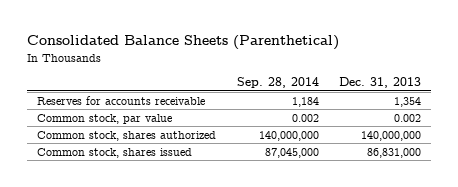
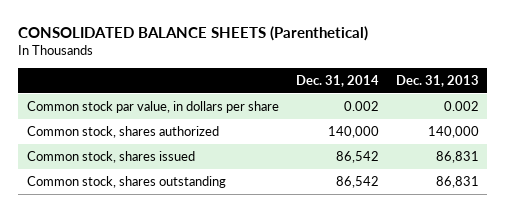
[27,35,340,51] Consolidated Balance Sheets (Parenthetical) -> [18,26,369,42] CONSOLIDATED BALANCE SHEETS (Parenthetical)
[236,77,319,89] Sep. 28, 2014 -> none
none -> [295,75,379,88] Dec. 31, 2014
[37,95,206,105] Reserves for accounts receivable -> none
[37,113,173,124] Common stock, par value -> [26,100,279,113] Common stock par value, in dollars per share
[361,130,422,141] 140,000,000 -> [427,125,479,138] 140,000
[367,147,422,158] 86,831,000 -> [435,150,479,163] 86,831
none -> [26,175,226,188] Common stock, shares outstanding

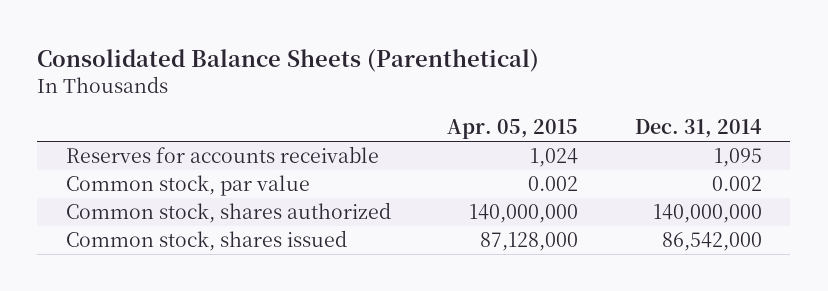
[18,26,369,42] CONSOLIDATED BALANCE SHEETS (Parenthetical) -> [37,49,540,73] Consolidated Balance Sheets (Parenthetical)
[395,75,479,88] Dec. 31, 2013 -> none
none -> [447,118,579,139] Apr. 05, 2015
[26,175,226,188] Common stock, shares outstanding -> none
none -> [65,146,379,164] Reserves for accounts receivable
[26,100,279,113] Common stock par value, in dollars per share -> [65,175,310,197] Common stock, par value
[327,125,379,138] 140,000 -> [652,204,762,224] 140,000,000
[335,150,379,163] 86,542 -> [661,232,762,252] 86,542,000

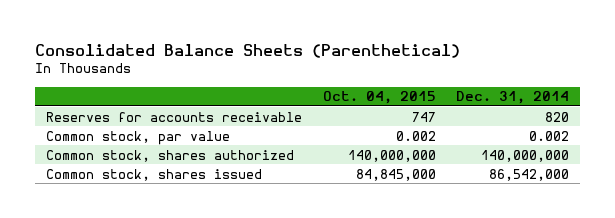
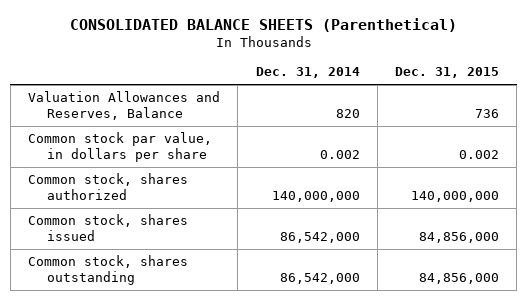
[35,43,461,58] Consolidated Balance Sheets (Parenthetical) -> [69,17,457,32] CONSOLIDATED BALANCE SHEETS (Parenthetical)
[322,91,436,105] Oct. 04, 2015 -> none
none -> [395,67,500,79] Dec. 31, 2015
[45,111,302,122] Reserves for accounts receivable -> none
none -> [28,91,221,120] Valuation Allowances and Reserves, Balance
[45,130,230,145] Common stock, par value -> [28,132,213,162] Common stock par value, in dollars per share
none -> [28,255,189,285] Common stock, shares outstanding

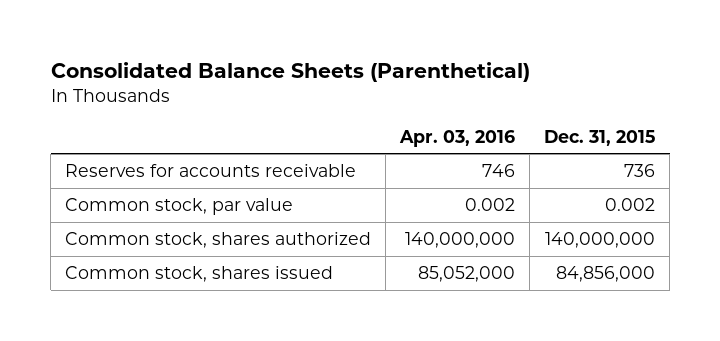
[69,17,457,32] CONSOLIDATED BALANCE SHEETS (Parenthetical) -> [50,61,530,82] Consolidated Balance Sheets (Parenthetical)
[255,67,360,79] Dec. 31, 2014 -> none
none -> [399,129,516,147] Apr. 03, 2016
[28,91,221,120] Valuation Allowances and Reserves, Balance -> [65,164,357,178] Reserves for accounts receivable
[28,132,213,162] Common stock par value, in dollars per share -> [65,198,294,216] Common stock, par value
[28,255,189,285] Common stock, shares outstanding -> none

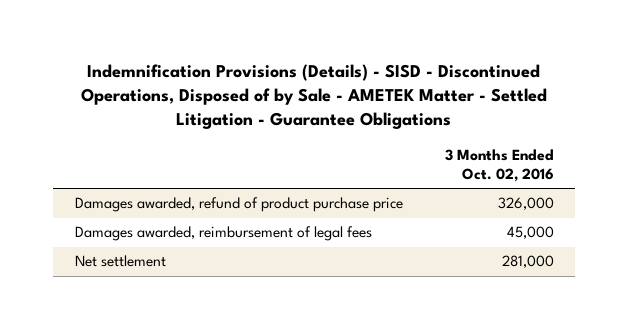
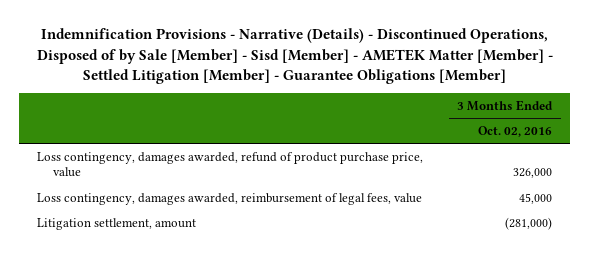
[81,64,548,130] Indemnification Provisions (Details) - SISD - Discontinued Operations, Disposed of by Sale - AMETEK Matter - Settled Litigation - Guarantee Obligations -> [36,28,553,84] Indemnification Provisions - Narrative (Details) - Discontinued Operations, Disposed of by Sale [Member] - Sisd [Member] - AMETEK Matter [Member] - Settled Litigation [Member] - Guarantee Obligations [Member]
[74,197,403,213] Damages awarded, refund of product purchase price -> [36,151,423,178] Loss contingency, damages awarded, refund of product purchase price, value
[74,226,372,242] Damages awarded, reimbursement of legal fees -> [36,192,422,205] Loss contingency, damages awarded, reimbursement of legal fees, value
[74,255,166,268] Net settlement -> [36,217,196,230] Litigation settlement, amount
[502,255,555,269] 281,000 -> [505,216,553,230] (281,000)

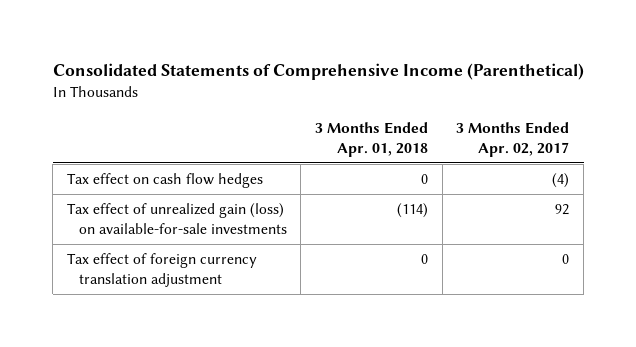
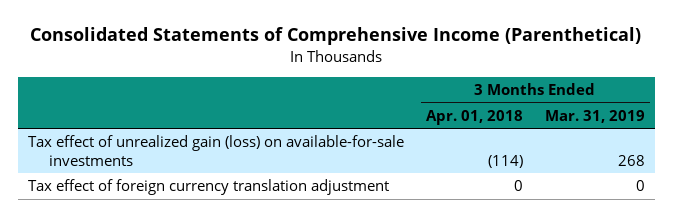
[456,121,570,157] 3 Months Ended Apr. 02, 2017 -> none
none -> [544,109,645,123] Mar. 31, 2019
[66,173,263,189] Tax effect on cash flow hedges -> none

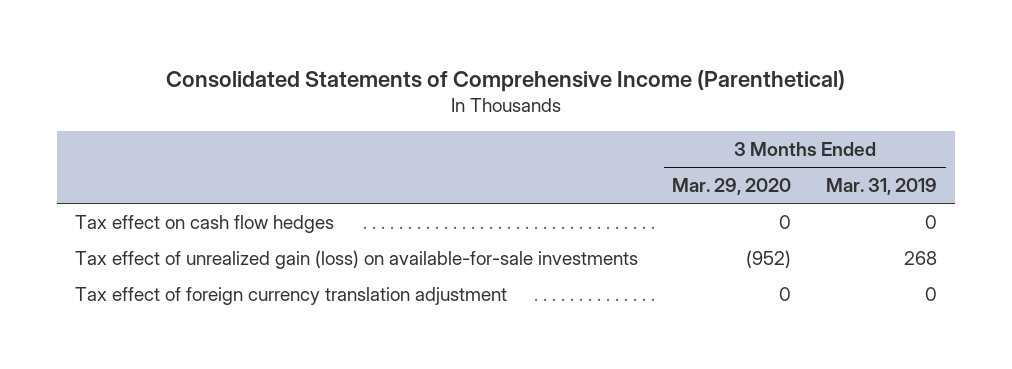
[425,109,523,125] Apr. 01, 2018 -> none
none -> [672,178,792,196] Mar. 29, 2020
none -> [74,214,334,233] Tax effect on cash flow hedges

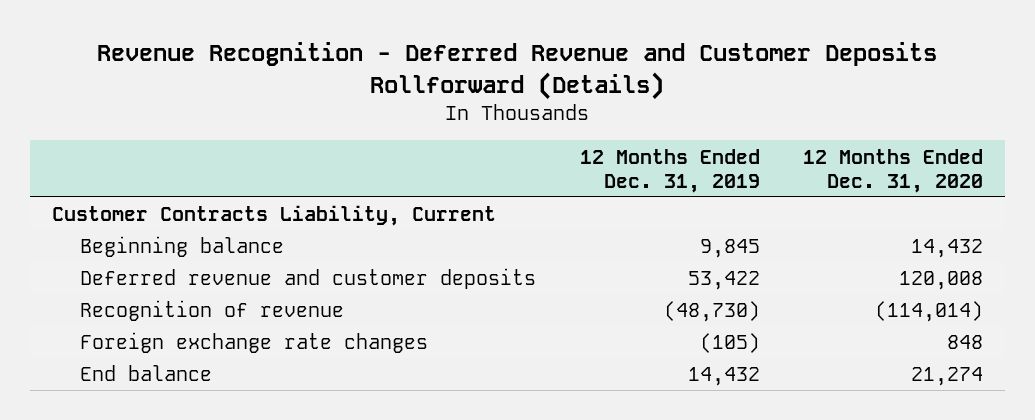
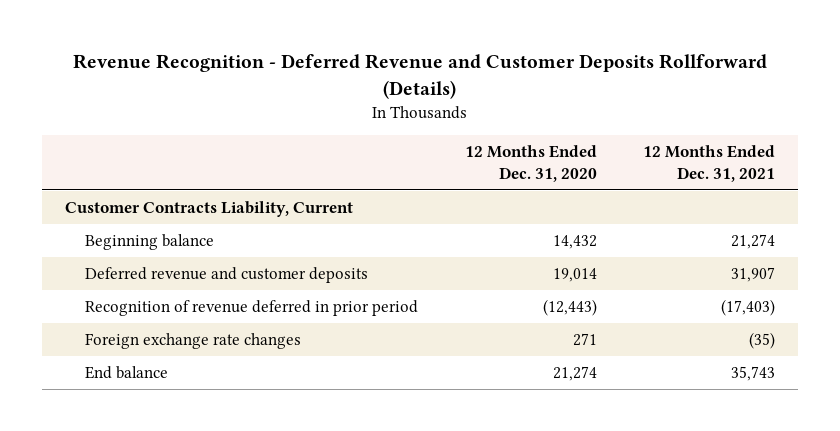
[579,148,760,193] 12 Months Ended Dec. 31, 2019 -> none
none -> [642,145,775,182] 12 Months Ended Dec. 31, 2021
[899,271,984,291] 120,008 -> [552,268,597,283] 19,014
[80,300,345,322] Recognition of revenue -> [85,300,419,317] Recognition of revenue deferred in prior period
[875,301,984,323] (114,014) -> [542,299,597,317] (12,443)
[947,335,984,350] 848 -> [572,333,597,347] 271

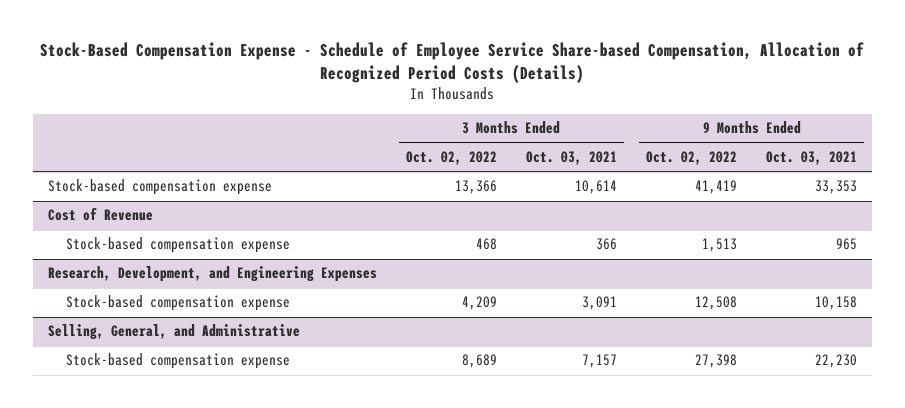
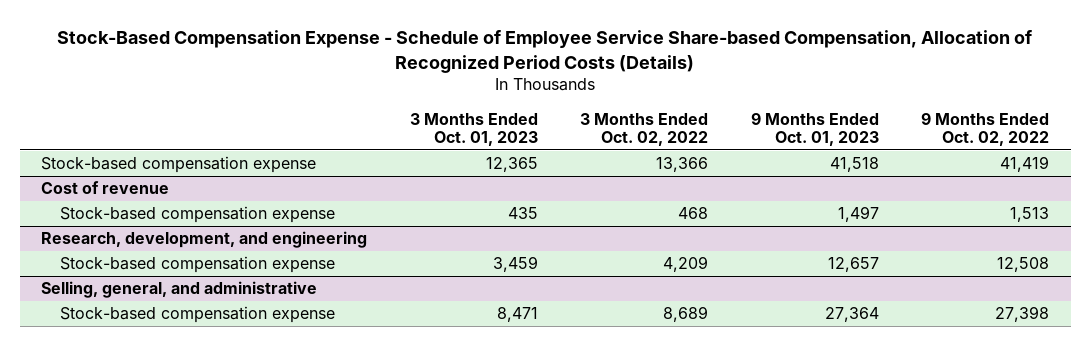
[525,151,617,166] Oct. 03, 2021 -> none
[766,151,858,166] Oct. 03, 2021 -> none
none -> [409,112,538,147] 3 Months Ended Oct. 01, 2023
none -> [750,111,879,147] 9 Months Ended Oct. 01, 2023
[47,207,153,222] Cost of Revenue -> [41,181,170,195] Cost of revenue
[47,266,377,283] Research, Development, and Engineering Expenses -> [41,231,368,249] Research, development, and engineering
[47,324,300,341] Selling, General, and Administrative -> [41,281,318,299] Selling, general, and administrative

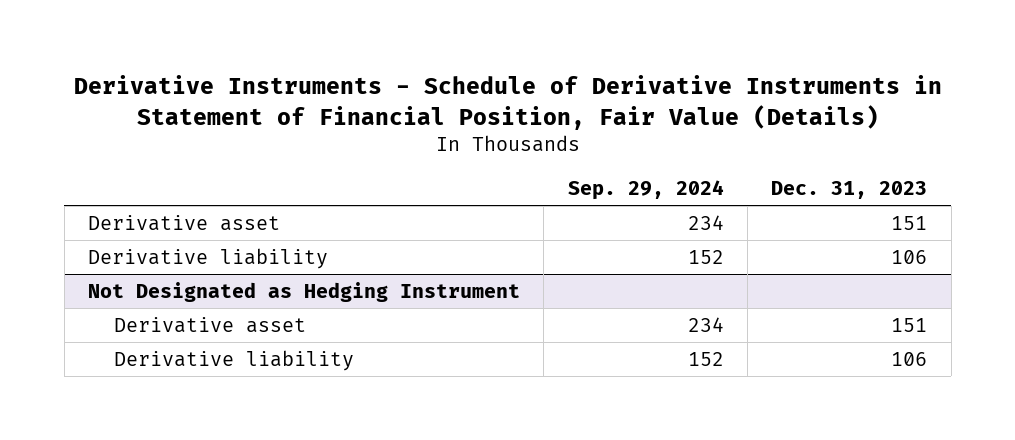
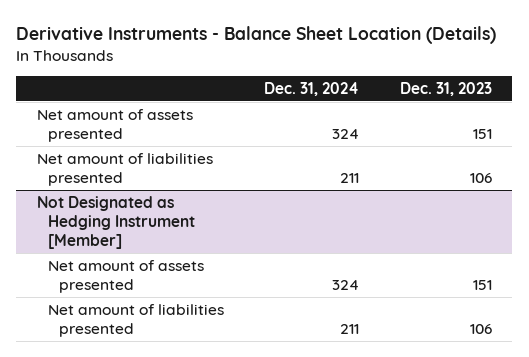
[73,75,942,130] Derivative Instruments - Schedule of Derivative Instruments in Statement of Financial Position, Fair Value (Details) -> [16,26,497,45] Derivative Instruments - Balance Sheet Location (Details)
[567,179,724,200] Sep. 29, 2024 -> none
none -> [264,81,360,96] Dec. 31, 2024
[88,215,281,232] Derivative asset -> [36,108,193,142] Net amount of assets presented
[88,248,329,270] Derivative liability -> [36,152,213,186] Net amount of liabilities presented
[88,282,521,303] Not Designated as Hedging Instrument -> [36,195,195,249] Not Designated as Hedging Instrument [Member]
[114,317,307,334] Derivative asset -> [47,259,204,293] Net amount of assets presented
[114,350,355,372] Derivative liability -> [47,303,224,337] Net amount of liabilities presented

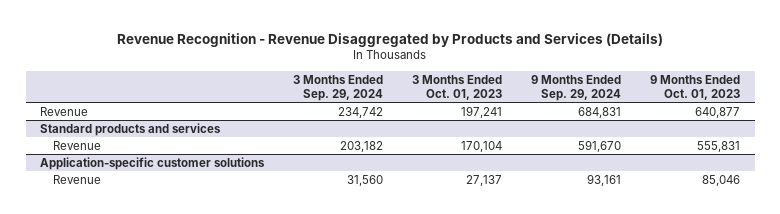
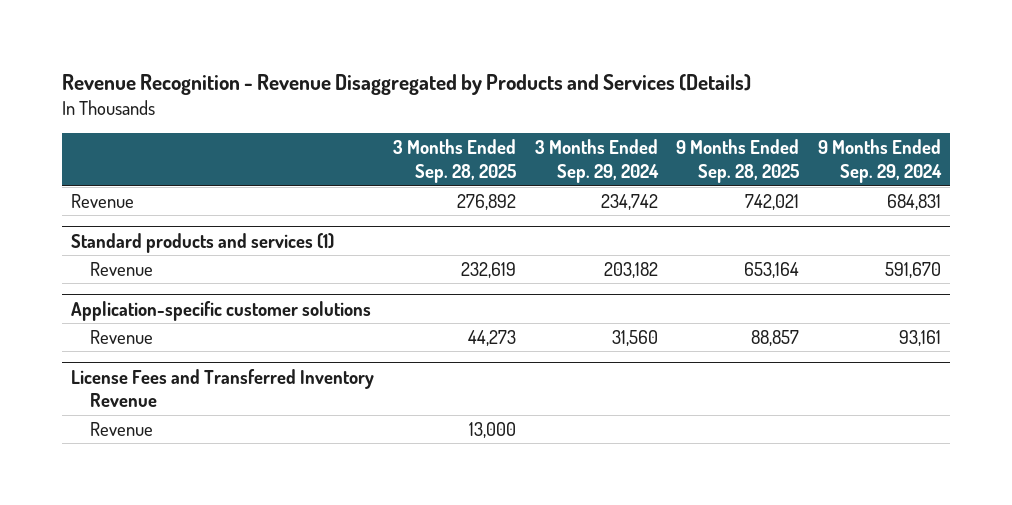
[412,74,503,100] 3 Months Ended Oct. 01, 2023 -> none
[650,74,741,100] 9 Months Ended Oct. 01, 2023 -> none
none -> [393,139,517,184] 3 Months Ended Sep. 28, 2025
none -> [676,139,800,184] 9 Months Ended Sep. 28, 2025
[40,122,222,136] Standard products and services -> [71,232,335,253] Standard products and services (1)
none -> [71,368,375,408] License Fees and Transferred Inventory Revenue
none -> [89,421,153,436] Revenue

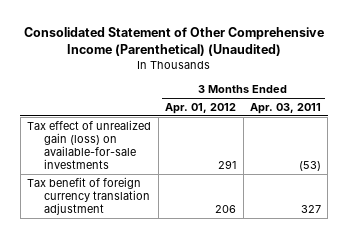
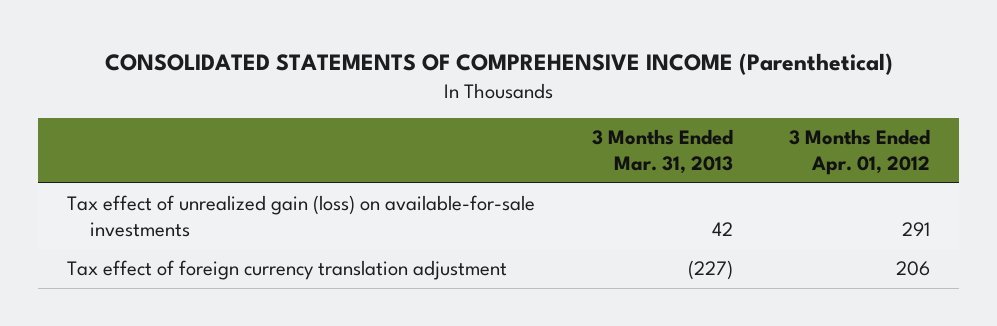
[24,27,325,57] Consolidated Statement of Other Comprehensive Income (Parenthetical) (Unaudited) -> [104,53,893,76] CONSOLIDATED STATEMENTS OF COMPREHENSIVE INCOME (Parenthetical)
[250,102,322,114] Apr. 03, 2011 -> none
none -> [591,129,733,174] 3 Months Ended Mar. 31, 2013
[27,176,150,216] Tax benefit of foreign currency translation adjustment -> [66,260,507,281] Tax effect of foreign currency translation adjustment

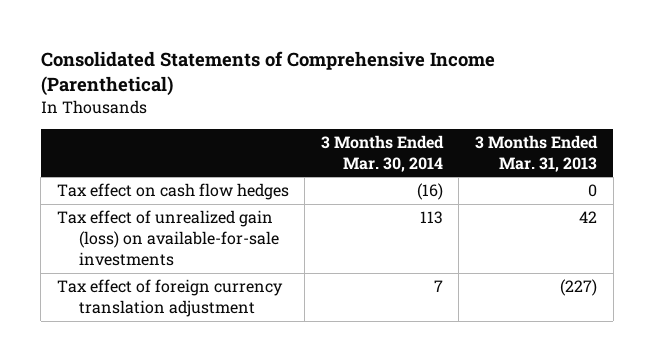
[104,53,893,76] CONSOLIDATED STATEMENTS OF COMPREHENSIVE INCOME (Parenthetical) -> [40,50,495,96] Consolidated Statements of Comprehensive Income (Parenthetical)
[789,129,931,175] 3 Months Ended Apr. 01, 2012 -> none
none -> [320,135,444,172] 3 Months Ended Mar. 30, 2014
none -> [56,183,289,201] Tax effect on cash flow hedges

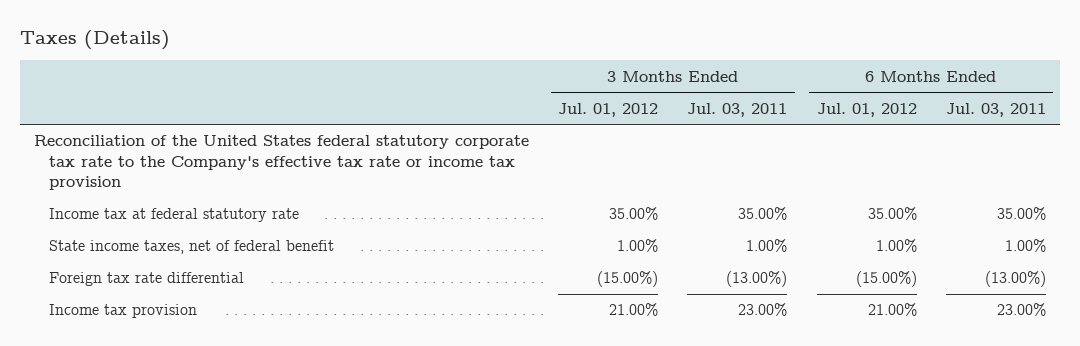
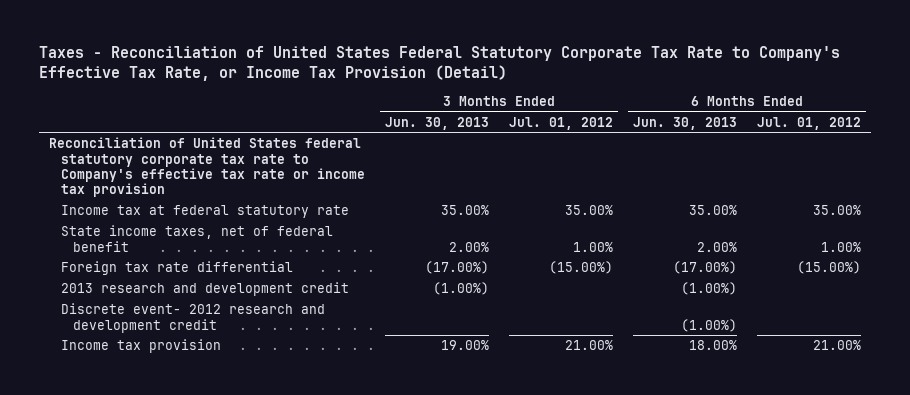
[19,30,170,51] Taxes (Details) -> [38,46,840,81] Taxes - Reconciliation of United States Federal Statutory Corporate Tax Rate to Company's Effective Tax Rate, or Income Tax Provision (Detail)
[687,102,788,117] Jul. 03, 2011 -> none
[945,102,1046,117] Jul. 03, 2011 -> none
none -> [385,116,490,130] Jun. 30, 2013
none -> [633,116,738,130] Jun. 30, 2013
[34,135,530,191] Reconciliation of the United States federal statutory corporate tax rate to the Company's effective tax rate or income tax provision -> [48,137,365,198] Reconciliation of United States federal statutory corporate tax rate to Company's effective tax rate or income tax provision
none -> [60,282,349,297] 2013 research and development credit
none -> [60,303,325,333] Discrete event- 2012 research and development credit

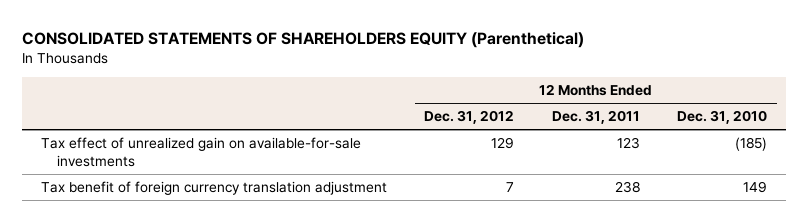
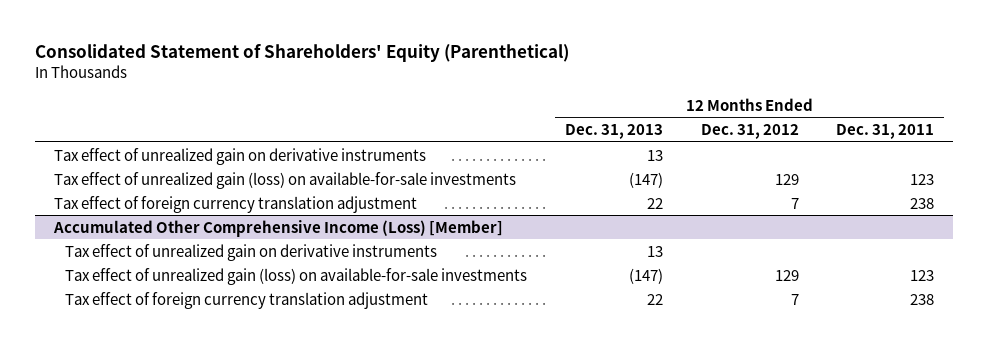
[22,31,585,48] CONSOLIDATED STATEMENTS OF SHAREHOLDERS EQUITY (Parenthetical) -> [35,44,570,63] Consolidated Statement of Shareholders' Equity (Parenthetical)
[677,110,768,125] Dec. 31, 2010 -> none
none -> [564,123,663,139] Dec. 31, 2013
none -> [53,147,426,165] Tax effect of unrealized gain on derivative instruments
[40,137,361,168] Tax effect of unrealized gain on available-for-sale investments -> [53,171,516,189] Tax effect of unrealized gain (loss) on available-for-sale investments
[40,181,387,196] Tax benefit of foreign currency translation adjustment -> [53,195,417,213] Tax effect of foreign currency translation adjustment
none -> [52,219,503,237] Accumulated Other Comprehensive Income (Loss) [Member]
none -> [64,243,437,261] Tax effect of unrealized gain on derivative instruments
none -> [64,267,527,285] Tax effect of unrealized gain (loss) on available-for-sale investments
none -> [64,291,428,309] Tax effect of foreign currency translation adjustment

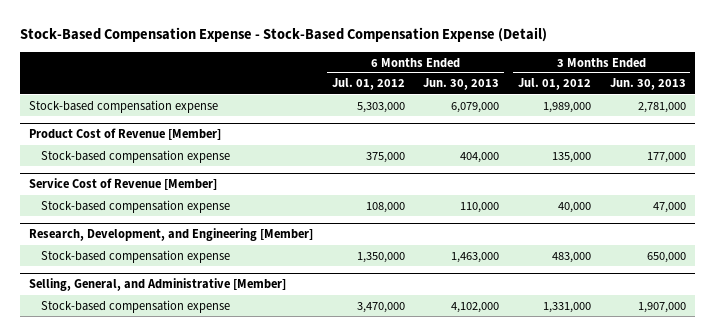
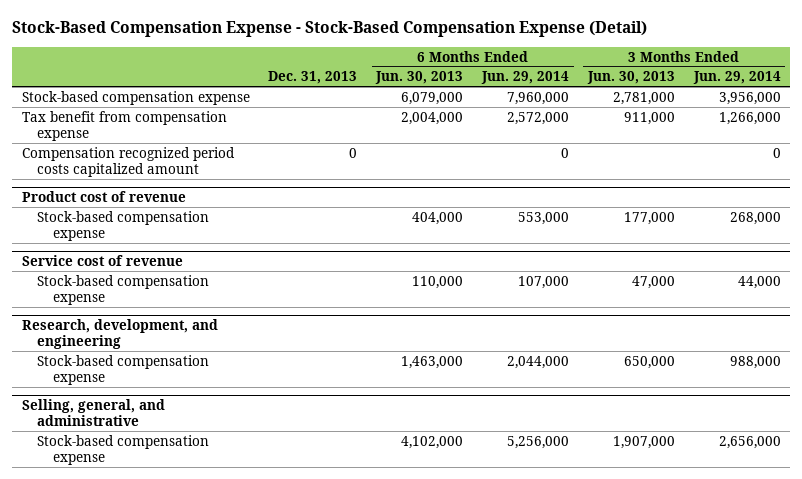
[331,78,405,91] Jul. 01, 2012 -> none
[517,78,591,91] Jul. 01, 2012 -> none
none -> [268,71,358,85] Dec. 31, 2013
none -> [481,71,570,85] Jun. 29, 2014
none -> [692,71,781,85] Jun. 29, 2014
none -> [21,110,227,141] Tax benefit from compensation expense
none -> [21,146,235,177] Compensation recognized period costs capitalized amount
[29,128,222,141] Product Cost of Revenue [Member] -> [21,190,186,202] Product cost of revenue
[29,178,218,191] Service Cost of Revenue [Member] -> [21,254,183,266] Service cost of revenue
[29,228,314,242] Research, Development, and Engineering [Member] -> [21,318,218,349] Research, development, and engineering
[29,278,287,292] Selling, General, and Administrative [Member] -> [21,398,165,426] Selling, general, and administrative

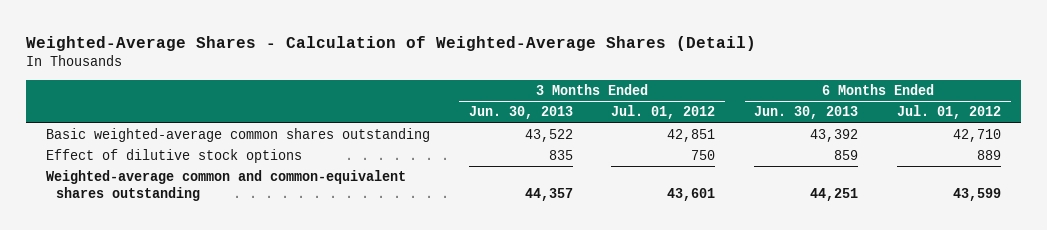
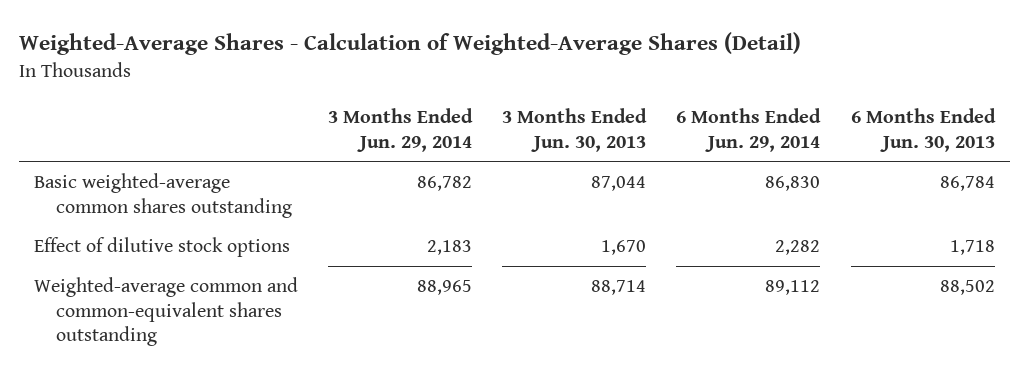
[611,105,716,120] Jul. 01, 2012 -> none
[897,105,1002,120] Jul. 01, 2012 -> none
none -> [327,108,473,152] 3 Months Ended Jun. 29, 2014
none -> [676,108,822,152] 6 Months Ended Jun. 29, 2014
[524,129,573,143] 43,522 -> [591,176,647,192] 87,044
[810,129,859,143] 43,392 -> [939,176,995,192] 86,784
[548,150,573,161] 835 -> [601,240,647,256] 1,670
[834,150,859,161] 859 -> [949,240,995,256] 1,718
[524,188,573,202] 44,357 -> [591,280,647,296] 88,714
[810,188,859,202] 44,251 -> [939,280,995,296] 88,502

